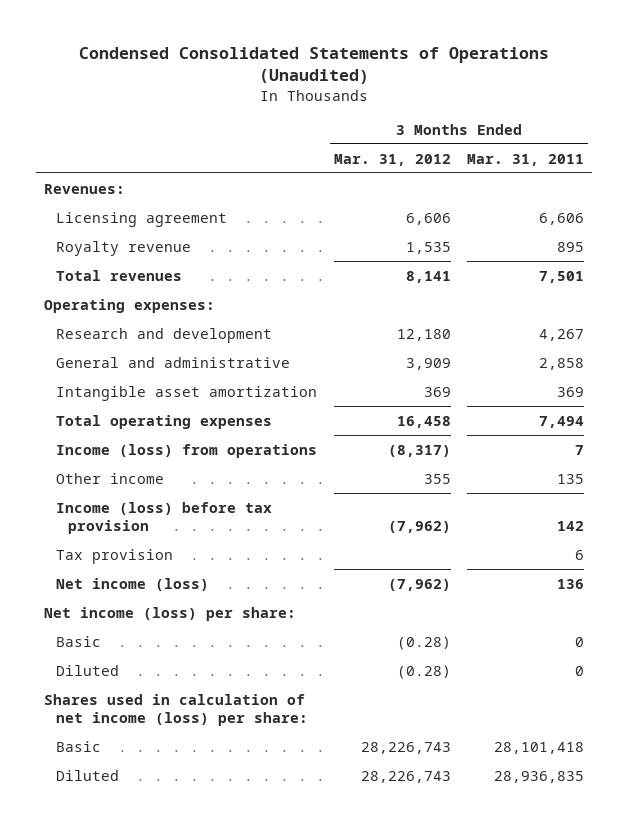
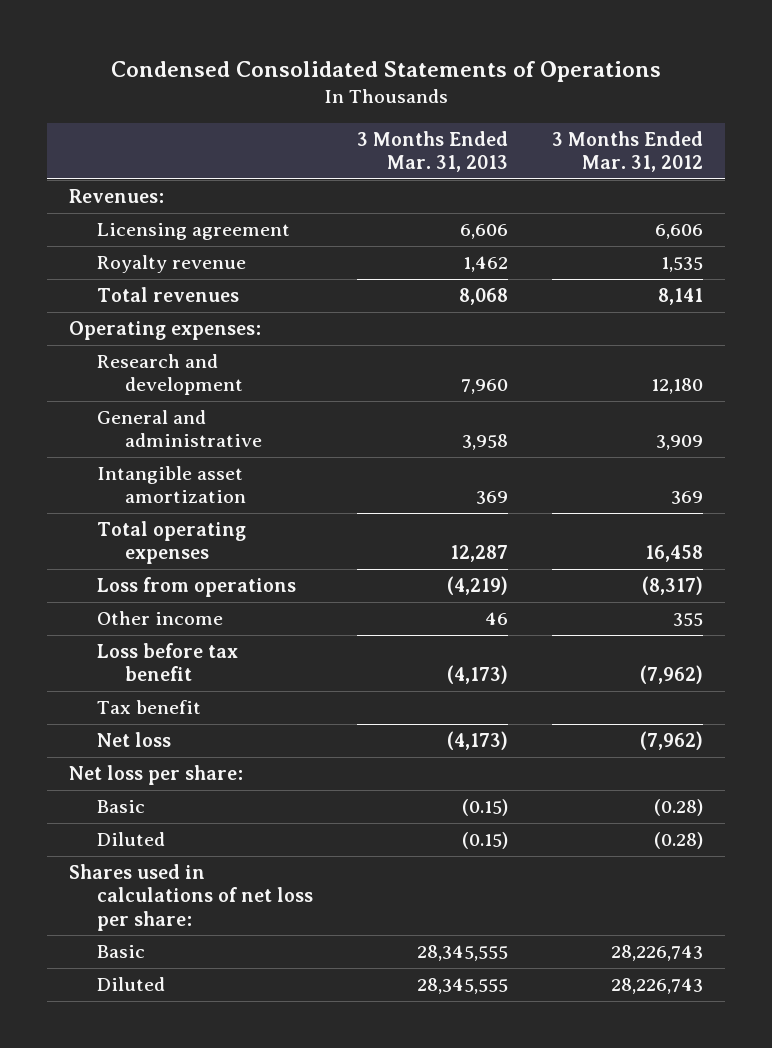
[79,46,550,85] Condensed Consolidated Statements of Operations (Unaudited) -> [110,60,661,82] Condensed Consolidated Statements of Operations
[466,153,584,166] Mar. 31, 2011 -> none
none -> [356,130,508,173] 3 Months Ended Mar. 31, 2013
[56,443,318,458] Income (loss) from operations -> [96,577,296,598] Loss from operations
[56,501,273,534] Income (loss) before tax provision -> [96,643,238,682] Loss before tax benefit
[56,548,174,564] Tax provision -> [96,700,201,715] Tax benefit
[56,577,210,591] Net income (loss) -> [96,732,171,748] Net loss
[44,606,297,621] Net income (loss) per share: -> [68,765,243,786] Net loss per share:
[44,693,309,726] Shares used in calculation of net income (loss) per share: -> [68,864,313,931] Shares used in calculations of net loss per share:

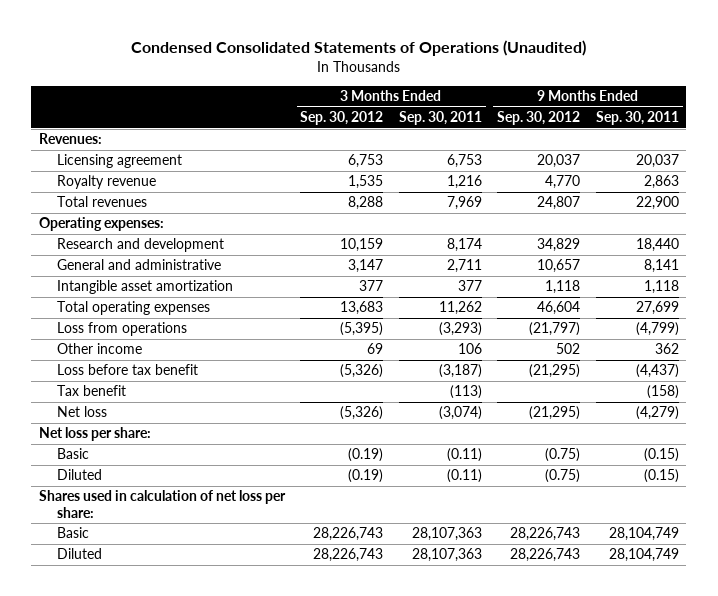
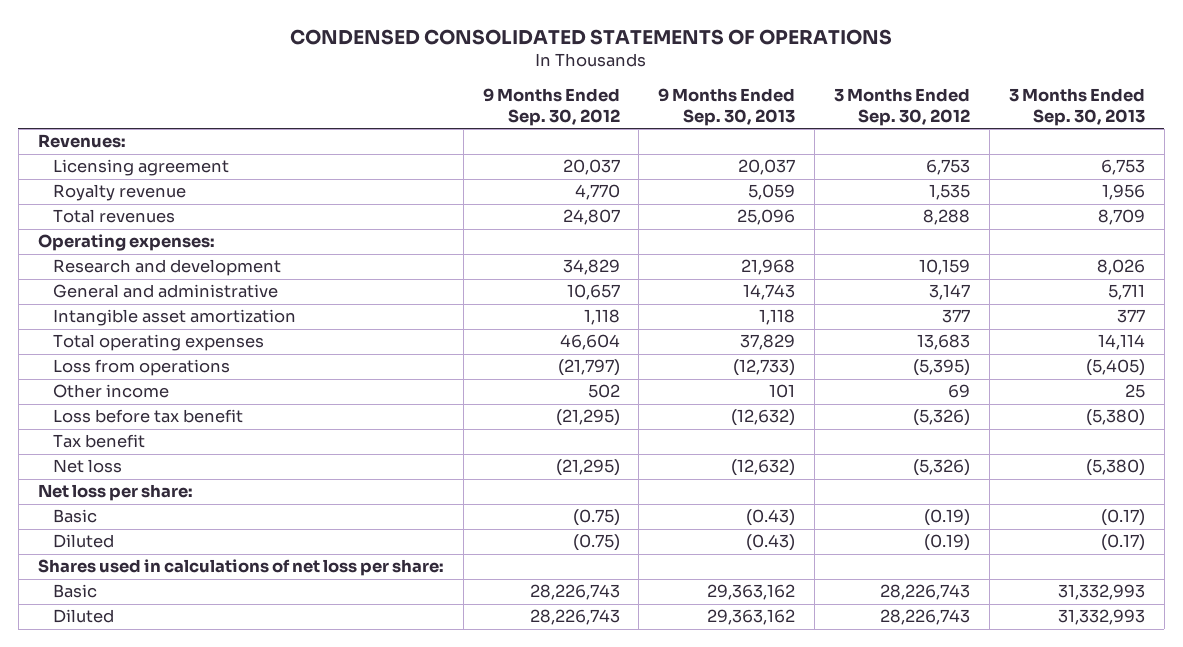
[130,39,586,56] Condensed Consolidated Statements of Operations (Unaudited) -> [290,29,893,46] CONDENSED CONSOLIDATED STATEMENTS OF OPERATIONS
[398,111,482,126] Sep. 30, 2011 -> none
[595,111,679,126] Sep. 30, 2011 -> none
none -> [658,88,796,126] 9 Months Ended Sep. 30, 2013
none -> [1008,88,1145,126] 3 Months Ended Sep. 30, 2013
[39,490,287,519] Shares used in calculation of net loss per share: -> [37,559,444,577] Shares used in calculations of net loss per share:

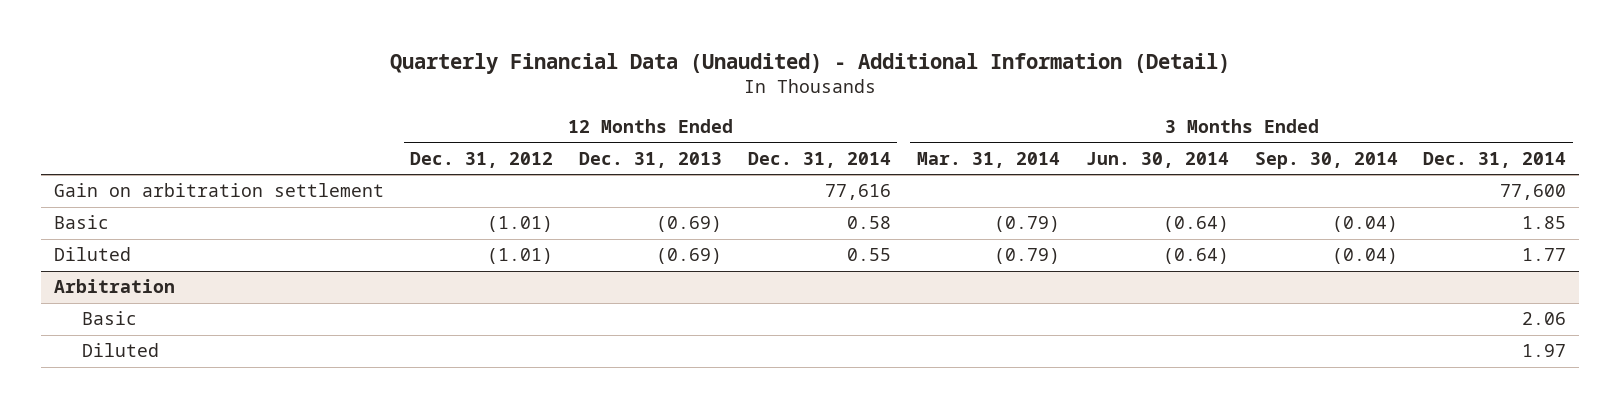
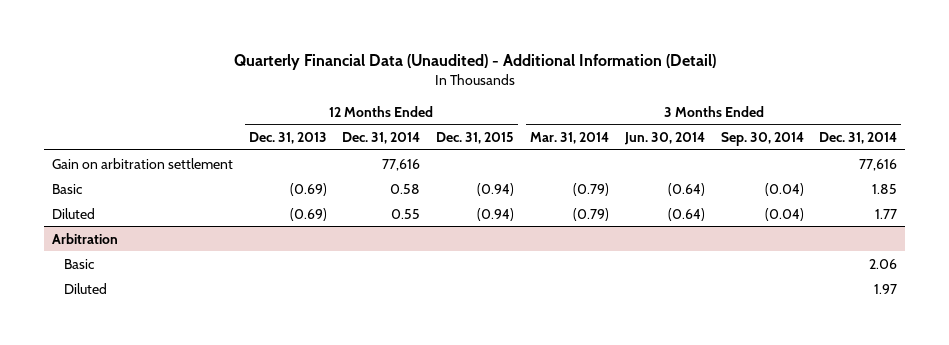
[410,151,554,168] Dec. 31, 2012 -> none
none -> [436,132,515,145] Dec. 31, 2015
[1500,184,1567,201] 77,600 -> [859,158,898,171] 77,616

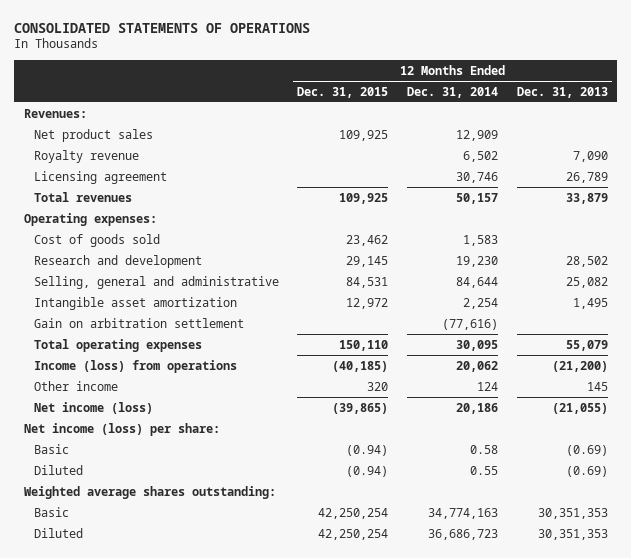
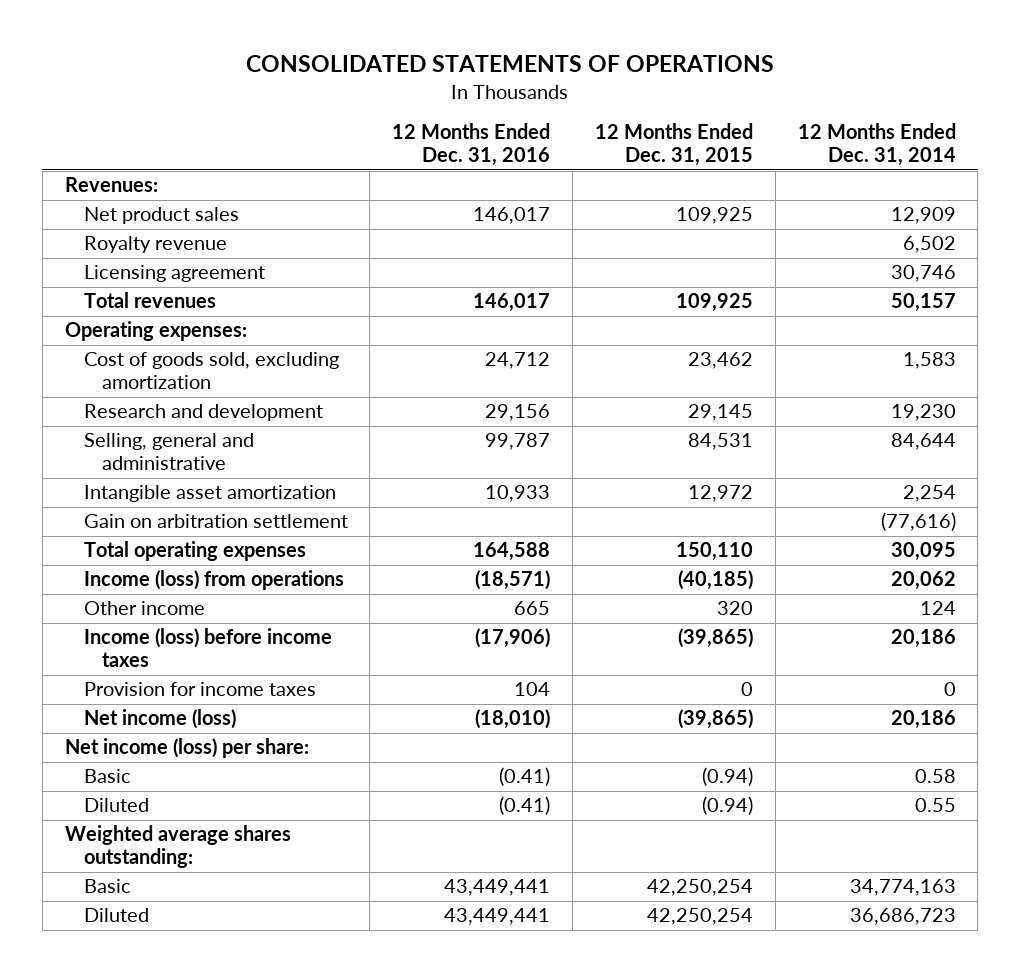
[516,86,608,98] Dec. 31, 2013 -> none
none -> [392,123,551,167] 12 Months Ended Dec. 31, 2016
[33,233,160,247] Cost of goods sold -> [83,352,339,390] Cost of goods sold, excluding amortization
none -> [83,628,332,668] Income (loss) before income taxes
none -> [83,682,316,697] Provision for income taxes

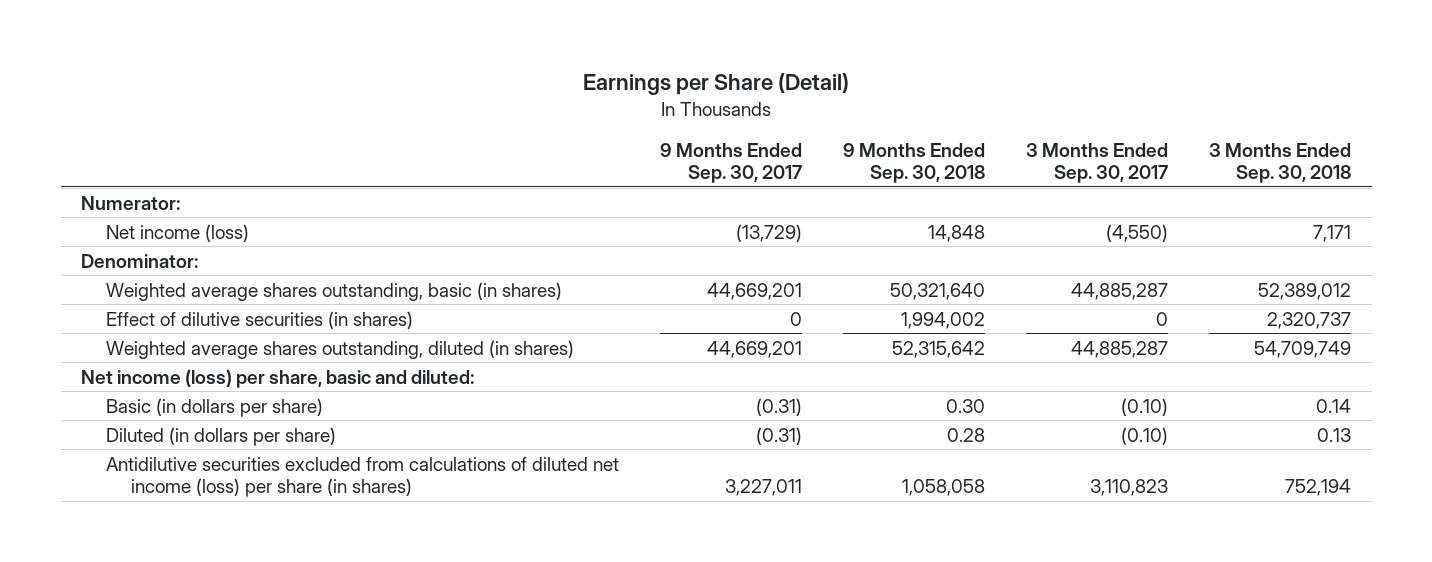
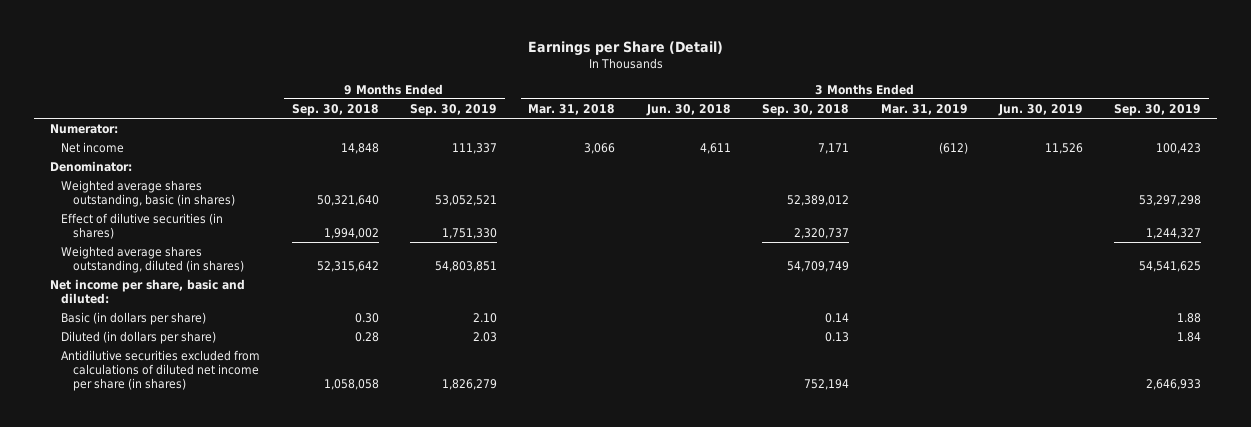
[659,142,802,184] 9 Months Ended Sep. 30, 2017 -> none
[1026,142,1169,184] 3 Months Ended Sep. 30, 2017 -> none
none -> [410,103,498,116] Sep. 30, 2019
none -> [528,103,616,115] Mar. 31, 2018
none -> [645,103,731,116] Jun. 30, 2018
none -> [880,103,968,115] Mar. 31, 2019
none -> [997,103,1083,116] Jun. 30, 2019
none -> [1114,103,1202,116] Sep. 30, 2019
[105,223,249,242] Net income (loss) -> [61,141,125,153] Net income
[81,368,475,388] Net income (loss) per share, basic and diluted: -> [49,278,245,304] Net income per share, basic and diluted:
[105,456,619,498] Antidilutive securities excluded from calculations of diluted net income (loss) per share (in shares) -> [61,349,261,391] Antidilutive securities excluded from calculations of diluted net income per share (in shares)

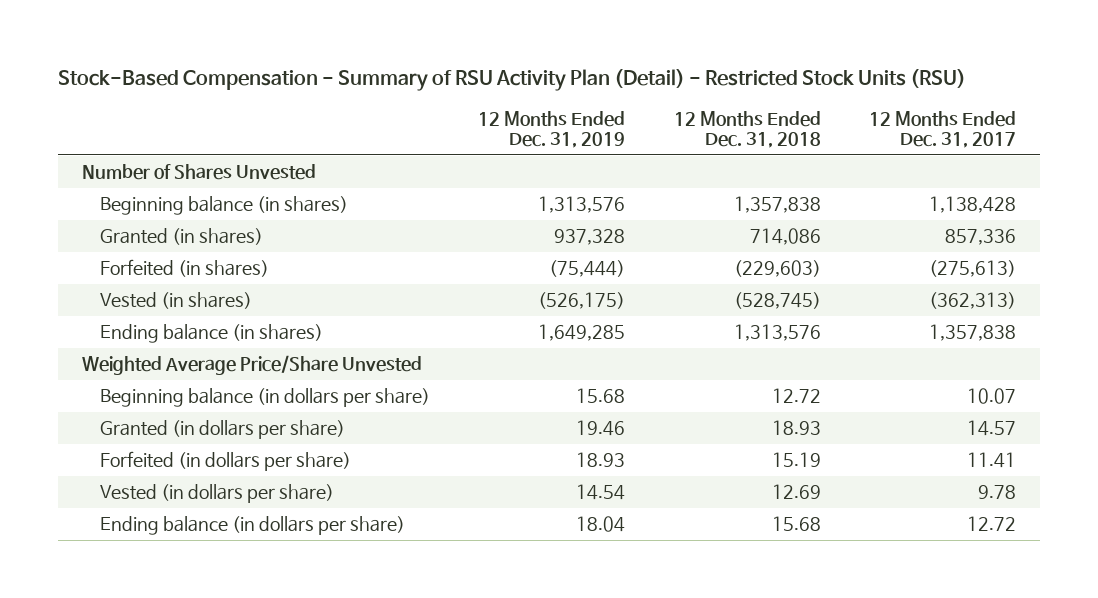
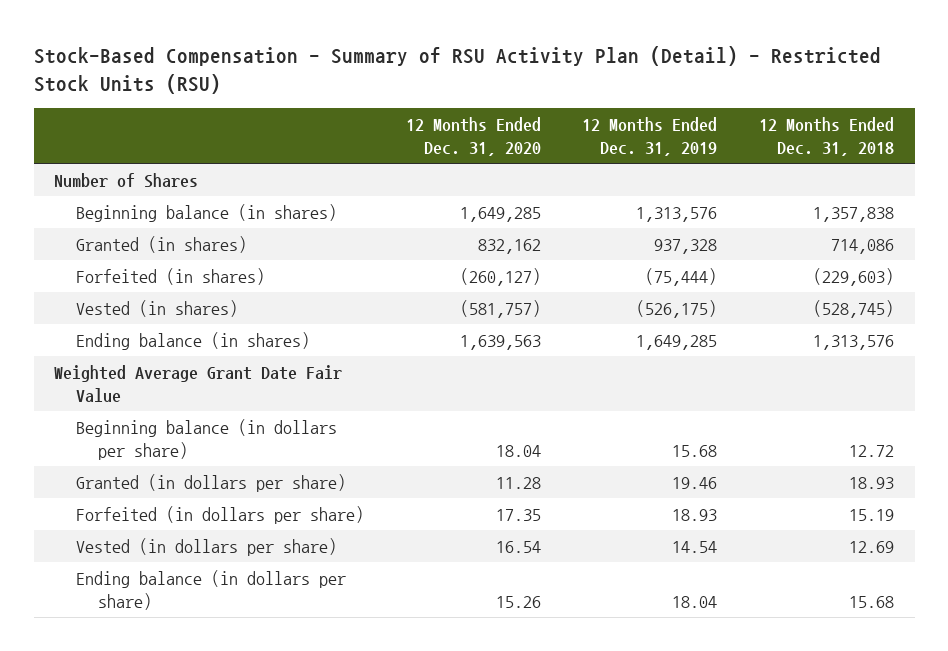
[869,110,1017,149] 12 Months Ended Dec. 31, 2017 -> none
none -> [405,117,541,156] 12 Months Ended Dec. 31, 2020
[82,164,317,181] Number of Shares Unvested -> [54,172,199,188] Number of Shares
[82,355,423,376] Weighted Average Price/Share Unvested -> none
none -> [54,364,343,402] Weighted Average Grant Date Fair Value

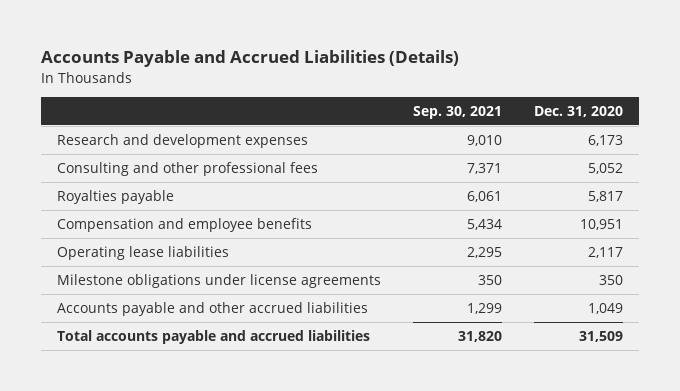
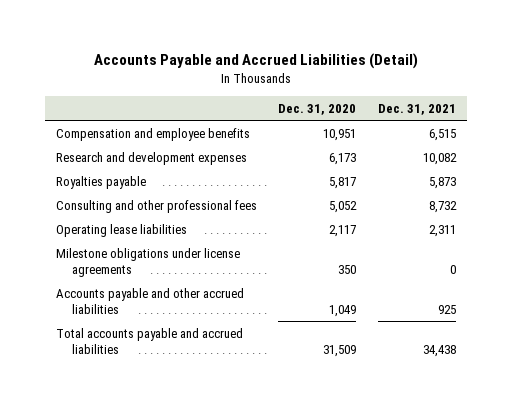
[41,50,460,68] Accounts Payable and Accrued Liabilities (Details) -> [93,53,418,70] Accounts Payable and Accrued Liabilities (Detail)
[412,105,502,119] Sep. 30, 2021 -> none
none -> [378,103,457,115] Dec. 31, 2021
[57,217,313,232] Compensation and employee benefits -> [55,127,250,141] Compensation and employee benefits
[57,161,319,176] Consulting and other professional fees -> [55,199,257,213] Consulting and other professional fees

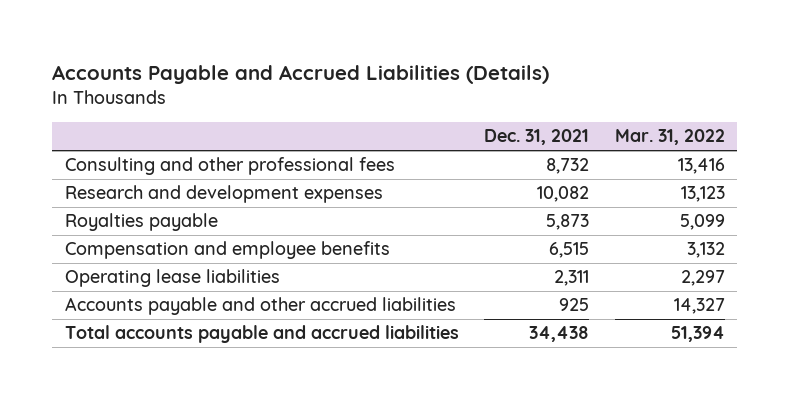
[93,53,418,70] Accounts Payable and Accrued Liabilities (Detail) -> [52,65,550,85] Accounts Payable and Accrued Liabilities (Details)
[278,103,357,115] Dec. 31, 2020 -> none
none -> [614,129,725,146] Mar. 31, 2022
[55,199,257,213] Consulting and other professional fees -> [65,157,396,176] Consulting and other professional fees
[55,127,250,141] Compensation and employee benefits -> [65,241,391,260] Compensation and employee benefits
[55,247,240,278] Milestone obligations under license agreements -> none

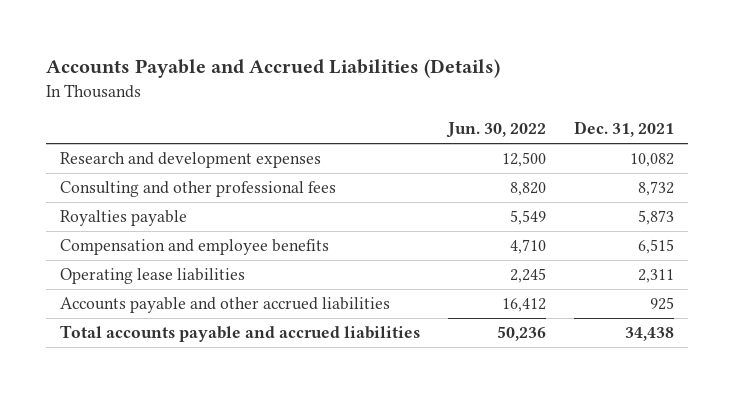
[614,129,725,146] Mar. 31, 2022 -> none
none -> [445,122,546,139] Jun. 30, 2022
[65,157,396,176] Consulting and other professional fees -> [59,181,336,198] Consulting and other professional fees

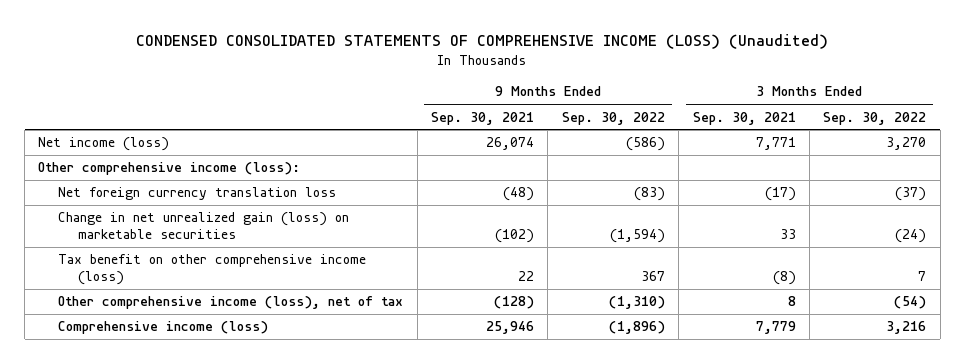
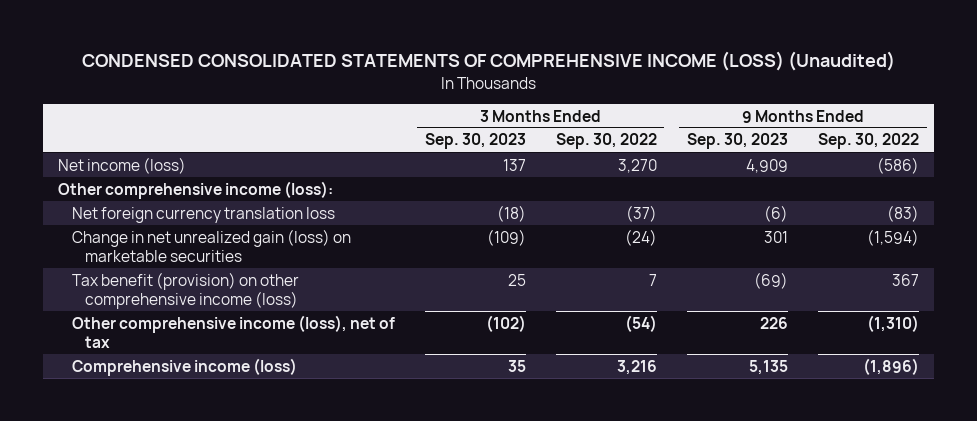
[431,111,535,125] Sep. 30, 2021 -> none
[692,111,796,125] Sep. 30, 2021 -> none
none -> [424,133,526,150] Sep. 30, 2023
none -> [687,133,789,150] Sep. 30, 2023
[58,254,367,286] Tax benefit on other comprehensive income (loss) -> [71,271,299,309] Tax benefit (provision) on other comprehensive income (loss)

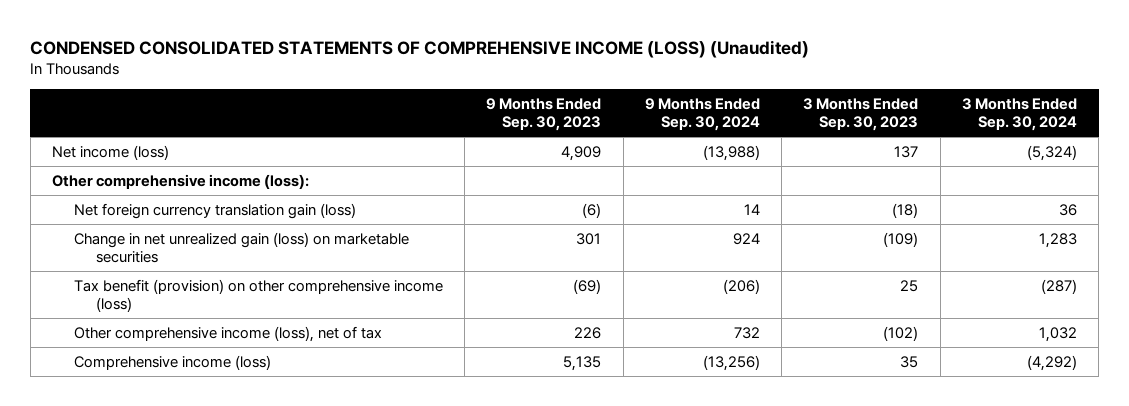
[555,133,657,150] Sep. 30, 2022 -> none
[818,133,920,150] Sep. 30, 2022 -> none
none -> [644,97,760,132] 9 Months Ended Sep. 30, 2024
none -> [961,97,1077,132] 3 Months Ended Sep. 30, 2024
[71,206,335,223] Net foreign currency translation loss -> [73,202,356,219] Net foreign currency translation gain (loss)

